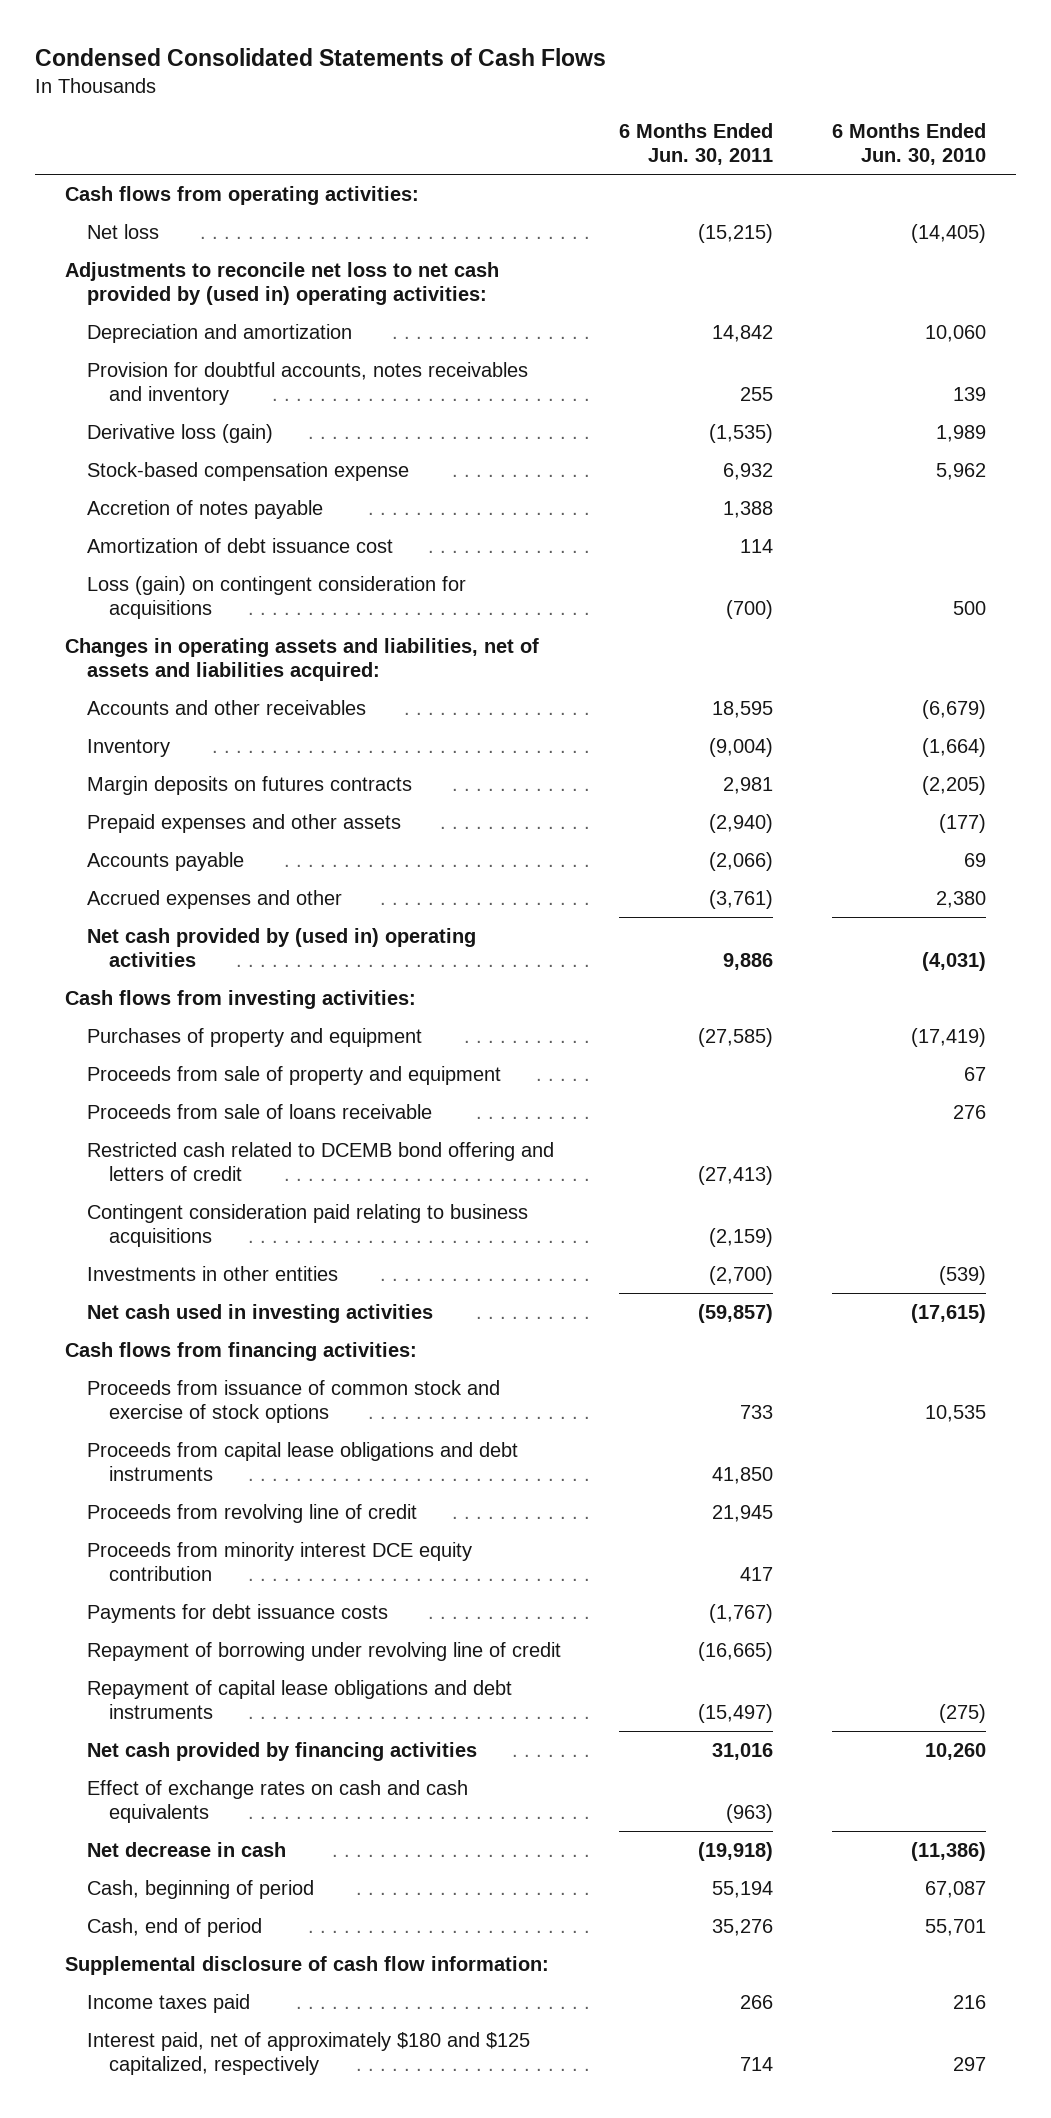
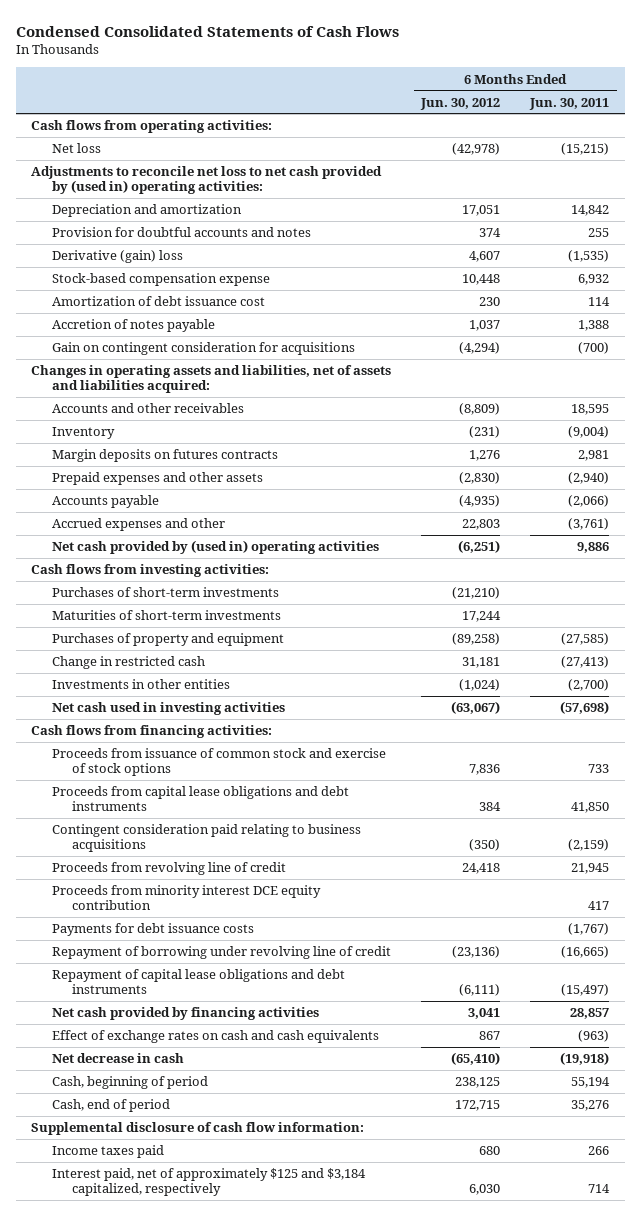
[832,123,987,166] 6 Months Ended Jun. 30, 2010 -> none
none -> [420,97,501,110] Jun. 30, 2012
[86,361,528,405] Provision for doubtful accounts, notes receivables and inventory -> [51,227,311,238] Provision for doubtful accounts and notes
[86,423,273,443] Derivative loss (gain) -> [51,250,183,264] Derivative (gain) loss
[86,499,323,519] Accretion of notes payable -> [51,319,215,333] Accretion of notes payable
[86,575,466,619] Loss (gain) on contingent consideration for acquisitions -> [51,342,355,356] Gain on contingent consideration for acquisitions
none -> [51,587,279,598] Purchases of short-term investments
none -> [51,610,281,621] Maturities of short-term investments
[86,1065,501,1085] Proceeds from sale of property and equipment -> none
[86,1103,432,1119] Proceeds from sale of loans receivable -> none
[86,1141,554,1181] Restricted cash related to DCEMB bond offering and letters of credit -> [51,656,205,670] Change in restricted cash
[698,1303,774,1323] (59,857) -> [560,701,610,715] (57,698)
[86,1203,528,1247] Contingent consideration paid relating to business acquisitions -> [51,824,361,853] Contingent consideration paid relating to business acquisitions
[712,1742,774,1760] 31,016 -> [570,1008,610,1020] 28,857
[86,2031,530,2075] Interest paid, net of approximately $180 and $125 capitalized, respectively -> [51,1168,366,1197] Interest paid, net of approximately $125 and $3,184 capitalized, respectively

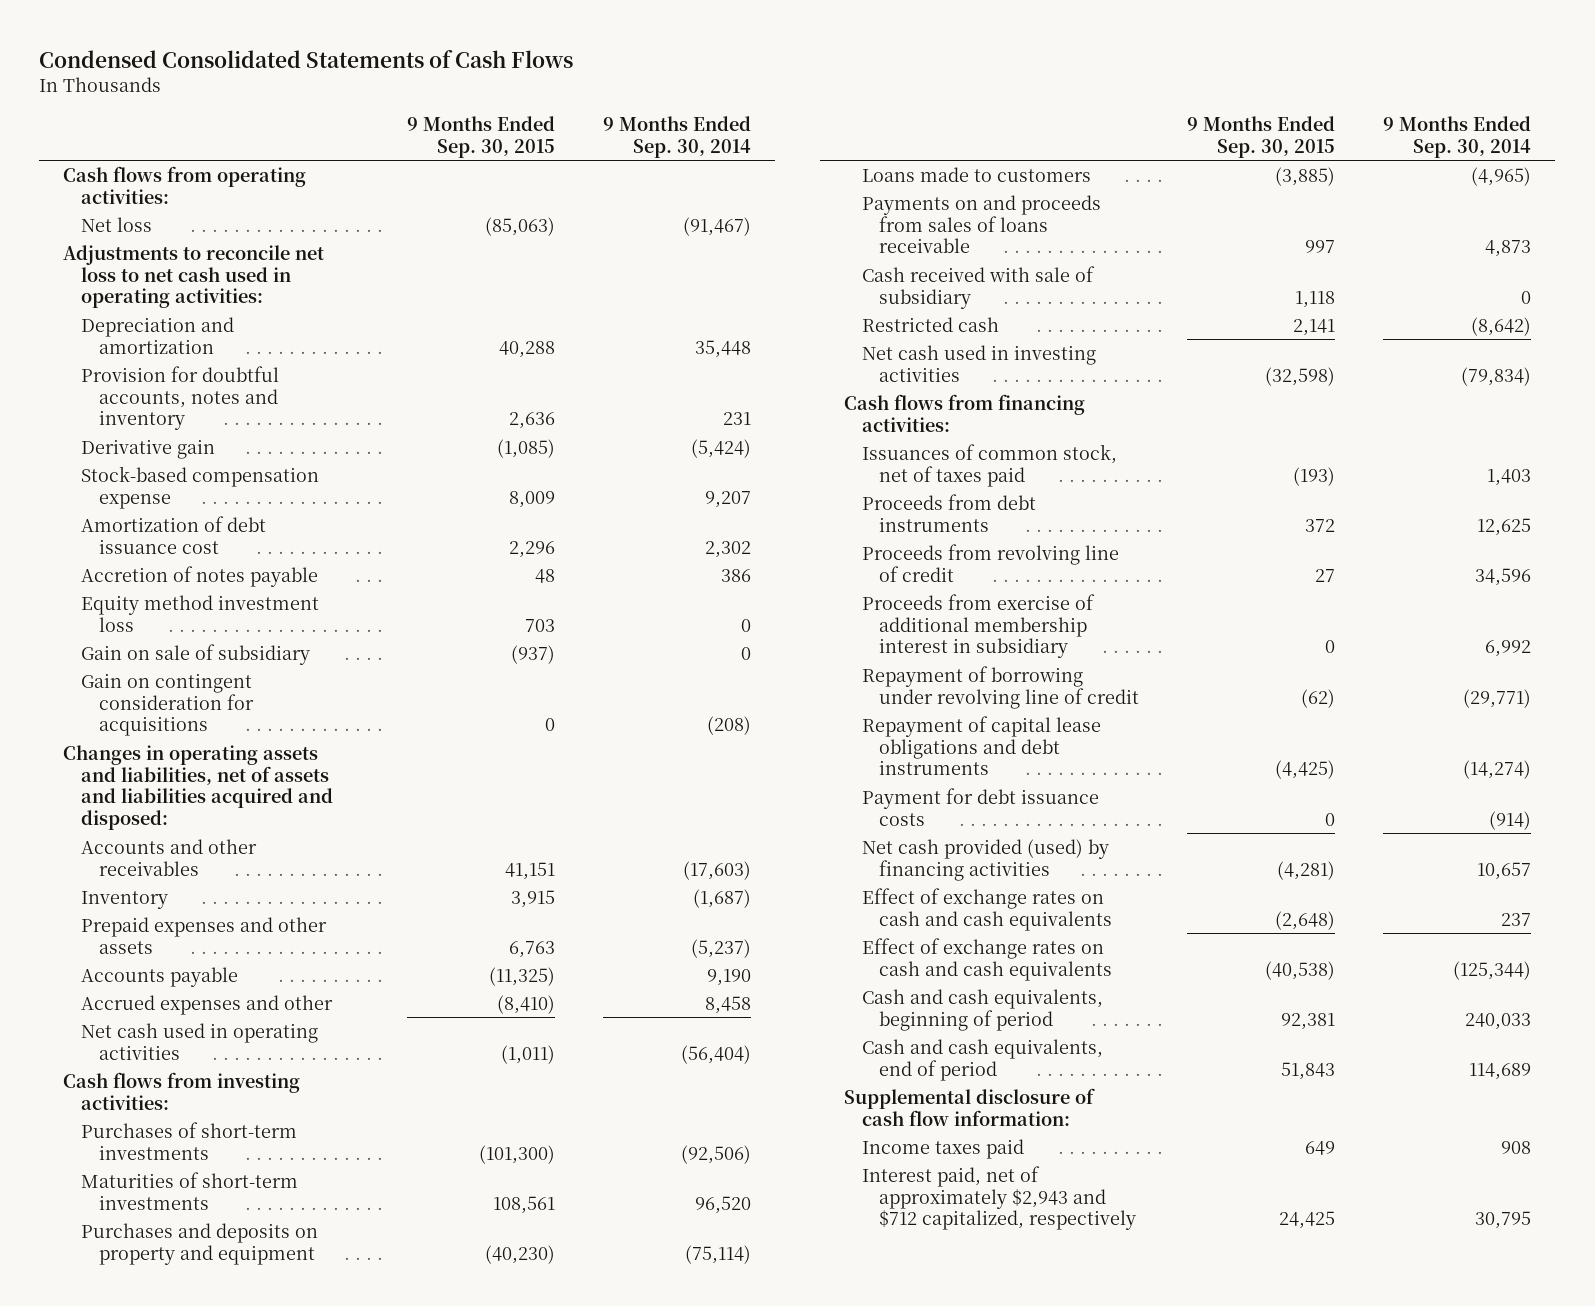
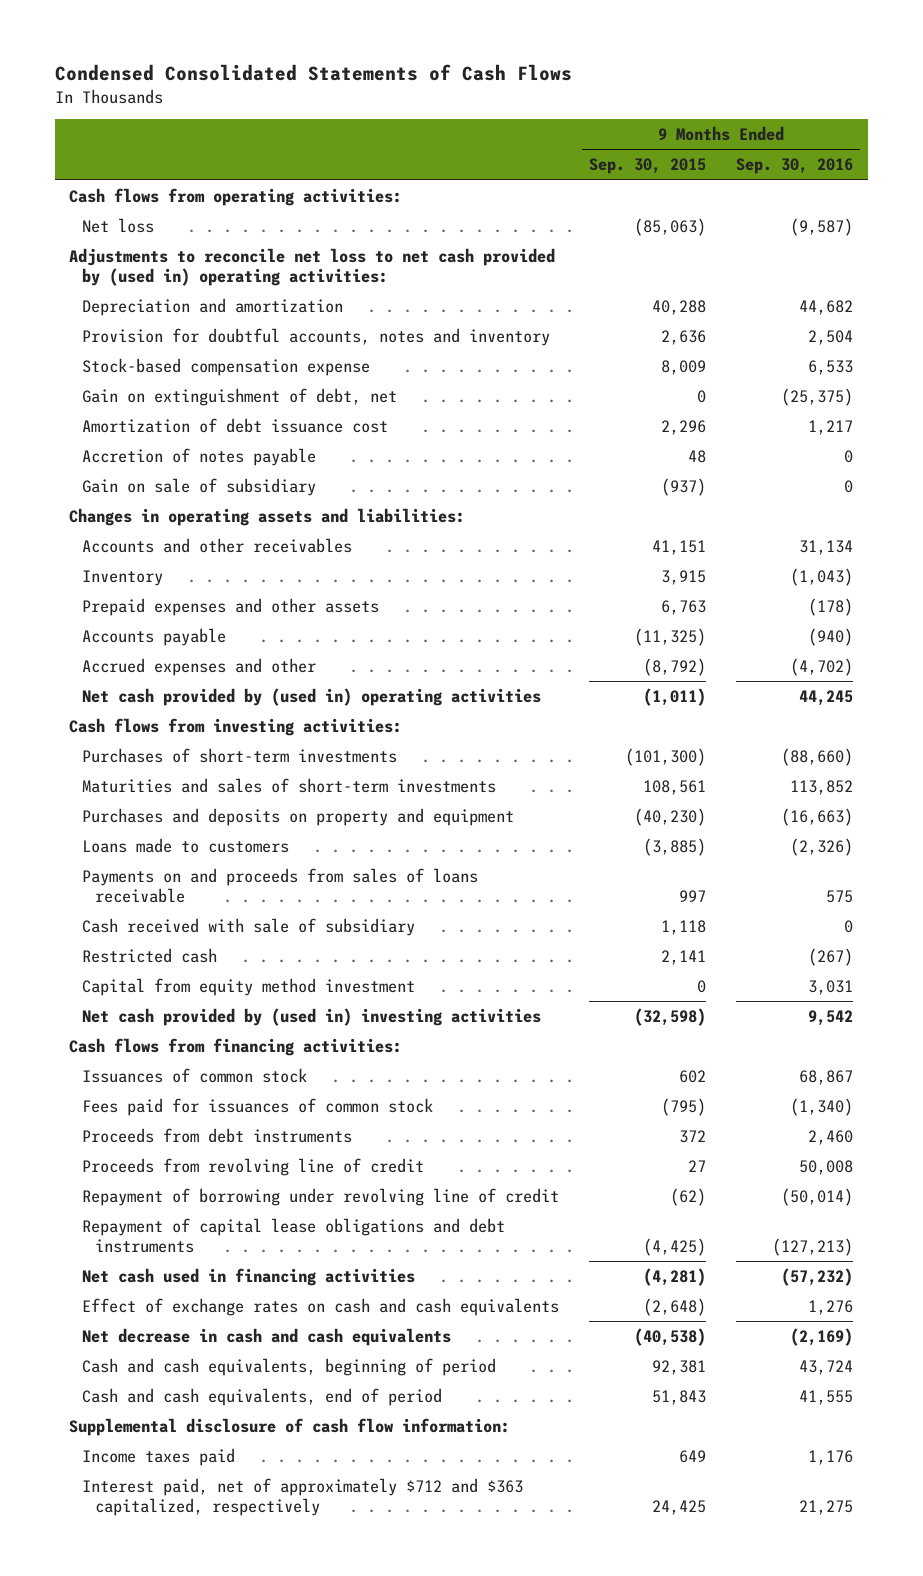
[602,115,751,158] 9 Months Ended Sep. 30, 2014 -> none
none -> [736,158,854,175] Sep. 30, 2016
[63,244,325,309] Adjustments to reconcile net loss to net cash used in operating activities: -> [69,247,556,286] Adjustments to reconcile net loss to net cash provided by (used in) operating activities:
[81,438,216,459] Derivative gain -> none
none -> [82,387,398,406] Gain on extinguishment of debt, net
[81,594,320,632] Equity method investment loss -> none
[81,672,254,737] Gain on contingent consideration for acquisitions -> none
[63,744,334,831] Changes in operating assets and liabilities, net of assets and liabilities acquired and disposed: -> [69,507,466,526] Changes in operating assets and liabilities:
[496,994,555,1014] (8,410) -> [643,657,707,676] (8,792)
[81,1022,319,1060] Net cash used in operating activities -> [82,687,542,706] Net cash provided by (used in) operating activities
[81,1171,299,1210] Maturities of short-term investments -> [82,777,497,793] Maturities and sales of short-term investments
none -> [82,977,416,996] Capital from equity method investment
[861,344,1096,382] Net cash used in investing activities -> [82,1007,542,1026] Net cash provided by (used in) investing activities
[861,443,1117,487] Issuances of common stock, net of taxes paid -> [82,1067,308,1083] Issuances of common stock
[1293,466,1336,486] (193) -> [679,1069,707,1083] 602
none -> [82,1097,434,1116] Fees paid for issuances of common stock
[861,593,1095,659] Proceeds from exercise of additional membership interest in subsidiary -> none
[861,787,1099,826] Payment for debt issuance costs -> none
[861,838,1109,881] Net cash provided (used) by financing activities -> [82,1267,416,1286] Net cash used in financing activities
[861,937,1113,981] Effect of exchange rates on cash and cash equivalents -> [82,1327,452,1346] Net decrease in cash and cash equivalents
[861,1165,1137,1231] Interest paid, net of approximately $2,943 and $712 capitalized, respectively -> [82,1477,524,1516] Interest paid, net of approximately $712 and $363 capitalized, respectively

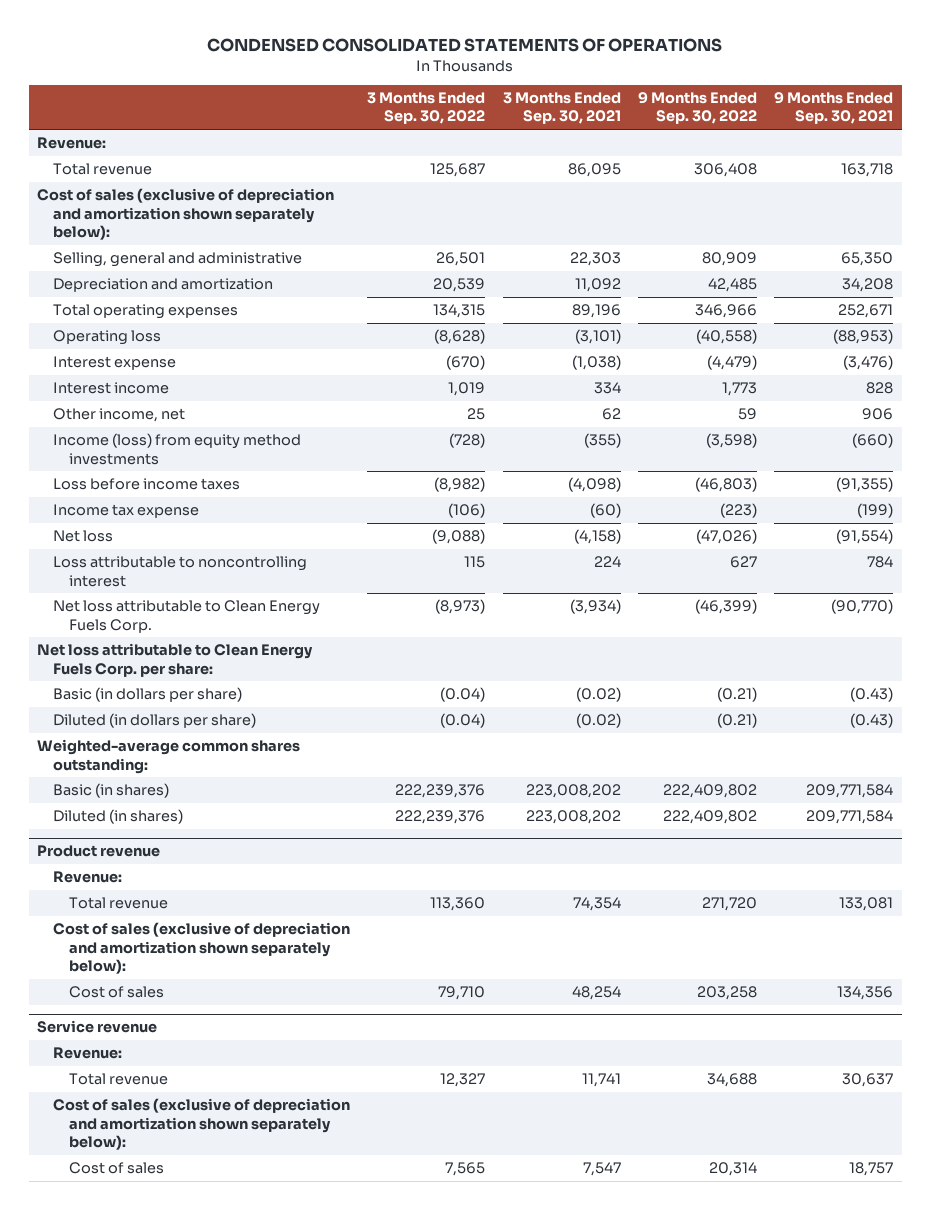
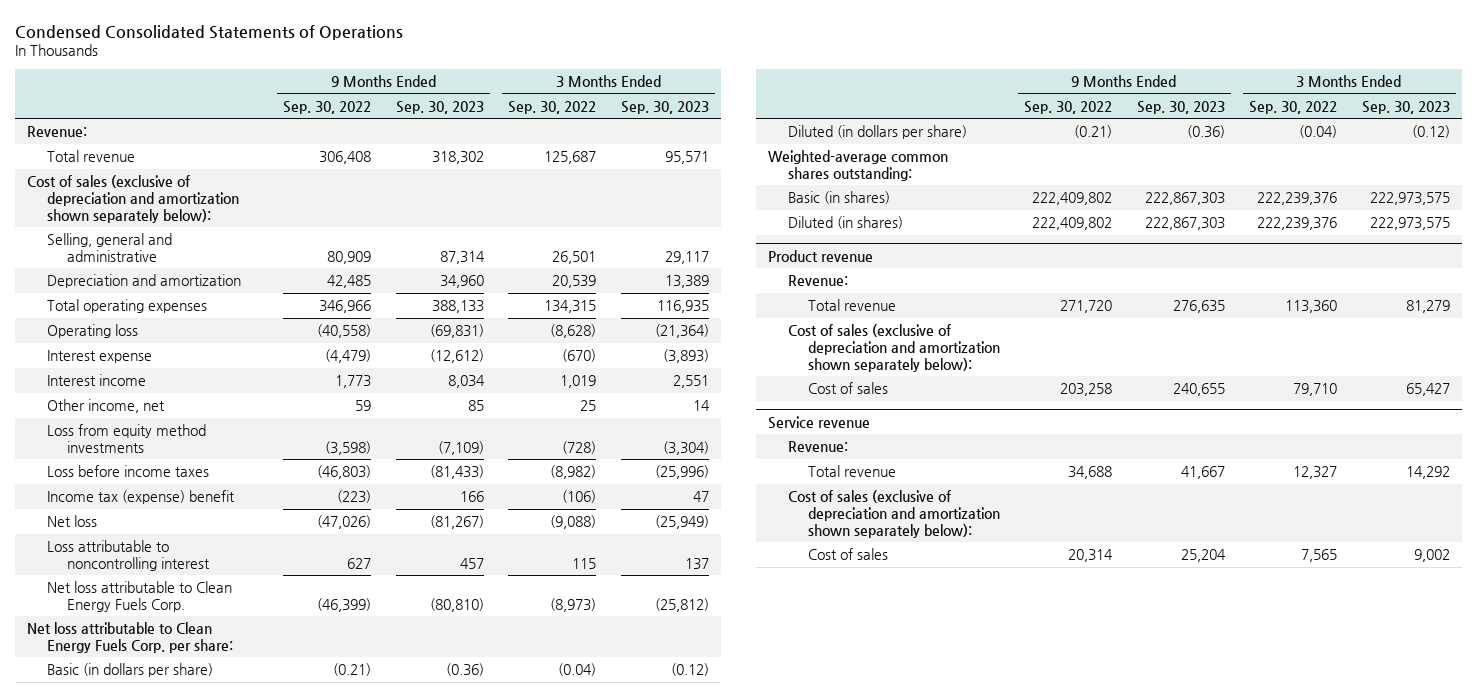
[207,38,723,53] CONDENSED CONSOLIDATED STATEMENTS OF OPERATIONS -> [15,24,404,40] Condensed Consolidated Statements of Operations
[502,92,621,125] 3 Months Ended Sep. 30, 2021 -> none
[774,92,894,125] 9 Months Ended Sep. 30, 2021 -> none
none -> [395,101,484,115] Sep. 30, 2023
none -> [620,101,709,115] Sep. 30, 2023
[53,433,302,465] Income (loss) from equity method investments -> [47,424,207,453] Loss from equity method investments
[53,504,200,519] Income tax expense -> [47,490,236,505] Income tax (expense) benefit

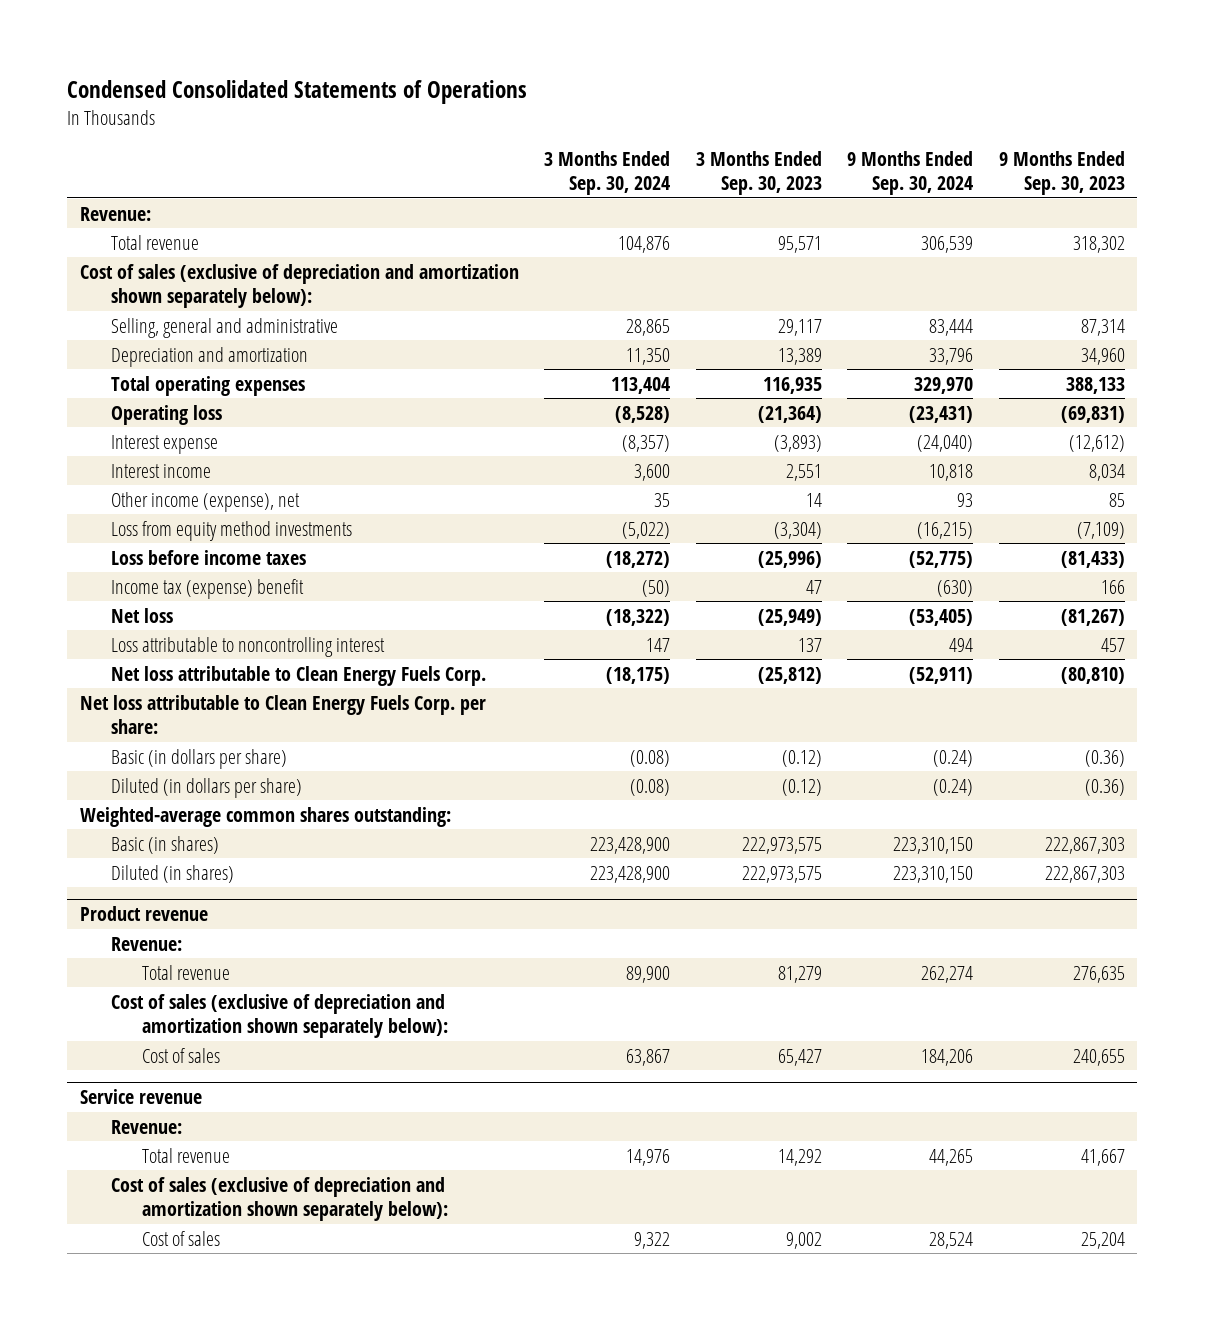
[283,101,372,115] Sep. 30, 2022 -> none
[508,101,597,115] Sep. 30, 2022 -> none
none -> [544,150,671,196] 3 Months Ended Sep. 30, 2024
none -> [847,150,974,196] 9 Months Ended Sep. 30, 2024
[47,399,166,414] Other income, net -> [111,491,301,512] Other income (expense), net

